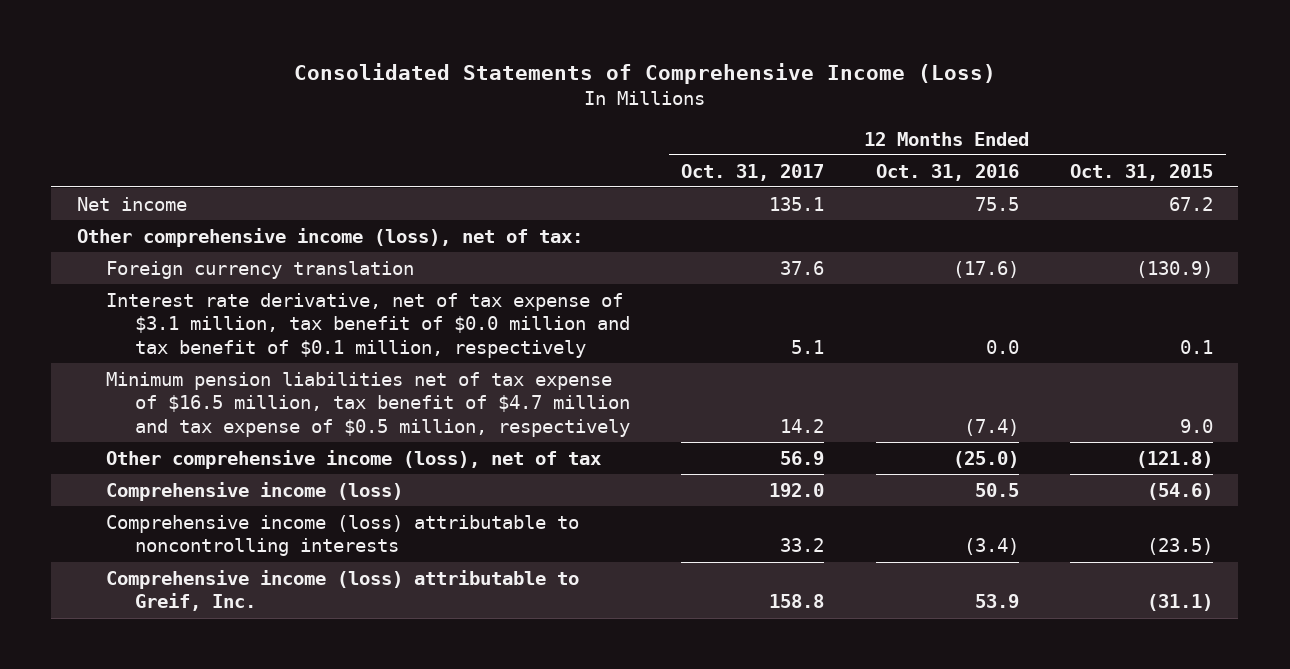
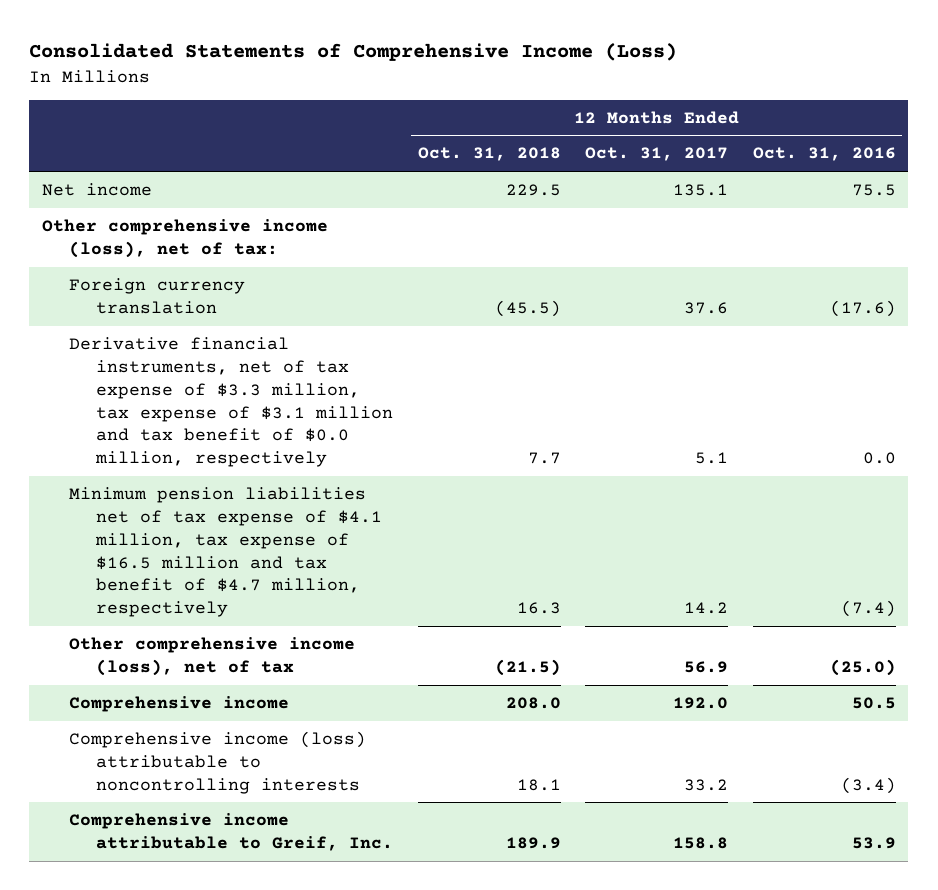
[1069,163,1213,181] Oct. 31, 2015 -> none
none -> [417,147,561,162] Oct. 31, 2018
[106,292,631,358] Interest rate derivative, net of tax expense of $3.1 million, tax benefit of $0.0 million and tax benefit of $0.1 million, respectively -> [68,337,393,468] Derivative financial instruments, net of tax expense of $3.3 million, tax expense of $3.1 million and tax benefit of $0.0 million, respectively
[106,371,631,437] Minimum pension liabilities net of tax expense of $16.5 million, tax benefit of $4.7 million and tax expense of $0.5 million, respectively -> [68,487,382,618] Minimum pension liabilities net of tax expense of $4.1 million, tax expense of $16.5 million and tax benefit of $4.7 million, respectively
[106,481,404,501] Comprehensive income (loss) -> [68,696,289,713] Comprehensive income
[106,569,580,612] Comprehensive income (loss) attributable to Greif, Inc. -> [68,813,393,851] Comprehensive income attributable to Greif, Inc.

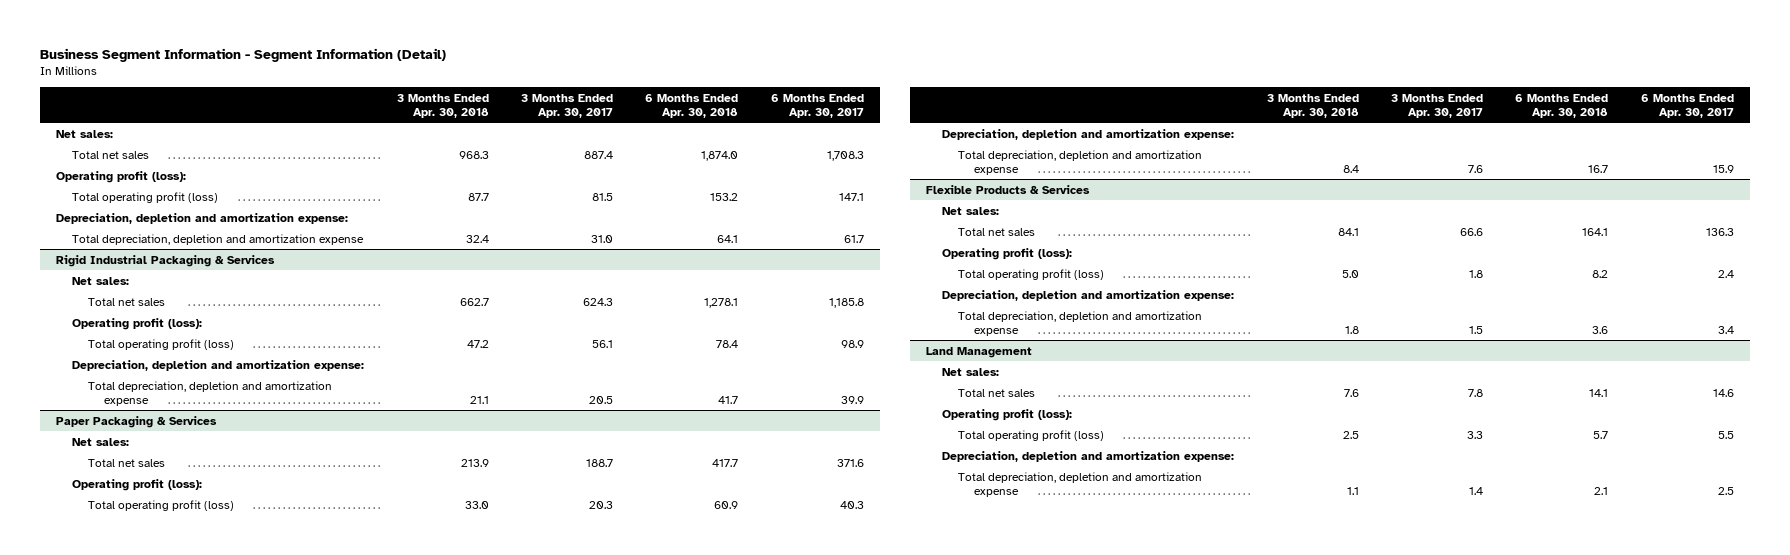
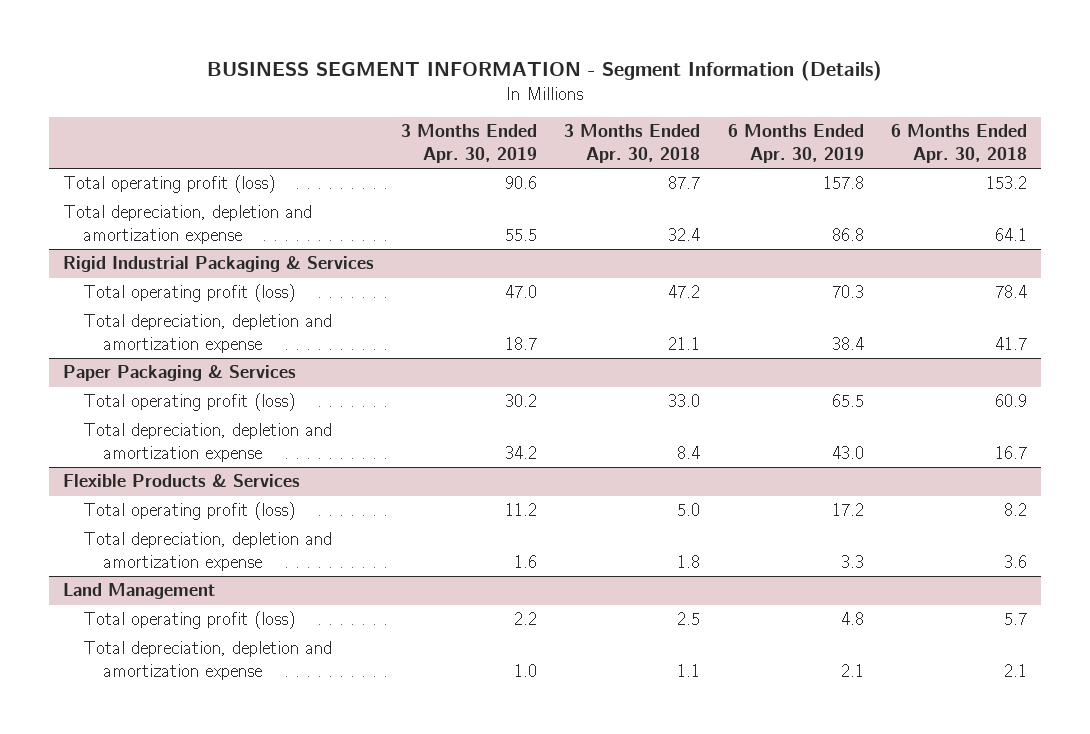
[40,47,447,62] Business Segment Information - Segment Information (Detail) -> [206,61,882,82] BUSINESS SEGMENT INFORMATION - Segment Information (Details)
[520,93,613,118] 3 Months Ended Apr. 30, 2017 -> none
[770,93,864,118] 6 Months Ended Apr. 30, 2017 -> none
none -> [401,124,538,163] 3 Months Ended Apr. 30, 2019
none -> [727,124,864,163] 6 Months Ended Apr. 30, 2019
[56,129,114,138] Net sales: -> none
[72,150,150,159] Total net sales -> none
[56,170,187,183] Operating profit (loss): -> none
[56,212,349,224] Depreciation, depletion and amortization expense: -> none
[72,276,130,285] Net sales: -> none
[88,297,166,306] Total net sales -> none
[72,317,203,330] Operating profit (loss): -> none
[72,359,365,371] Depreciation, depletion and amortization expense: -> none
[72,437,130,446] Net sales: -> none
[88,458,166,467] Total net sales -> none
[72,478,203,491] Operating profit (loss): -> none
[942,128,1235,140] Depreciation, depletion and amortization expense: -> none
[942,206,1000,215] Net sales: -> none
[958,227,1036,236] Total net sales -> none
[942,247,1073,260] Operating profit (loss): -> none
[942,289,1235,301] Depreciation, depletion and amortization expense: -> none
[942,367,1000,376] Net sales: -> none
[958,388,1036,397] Total net sales -> none
[942,408,1073,421] Operating profit (loss): -> none
[942,450,1235,462] Depreciation, depletion and amortization expense: -> none

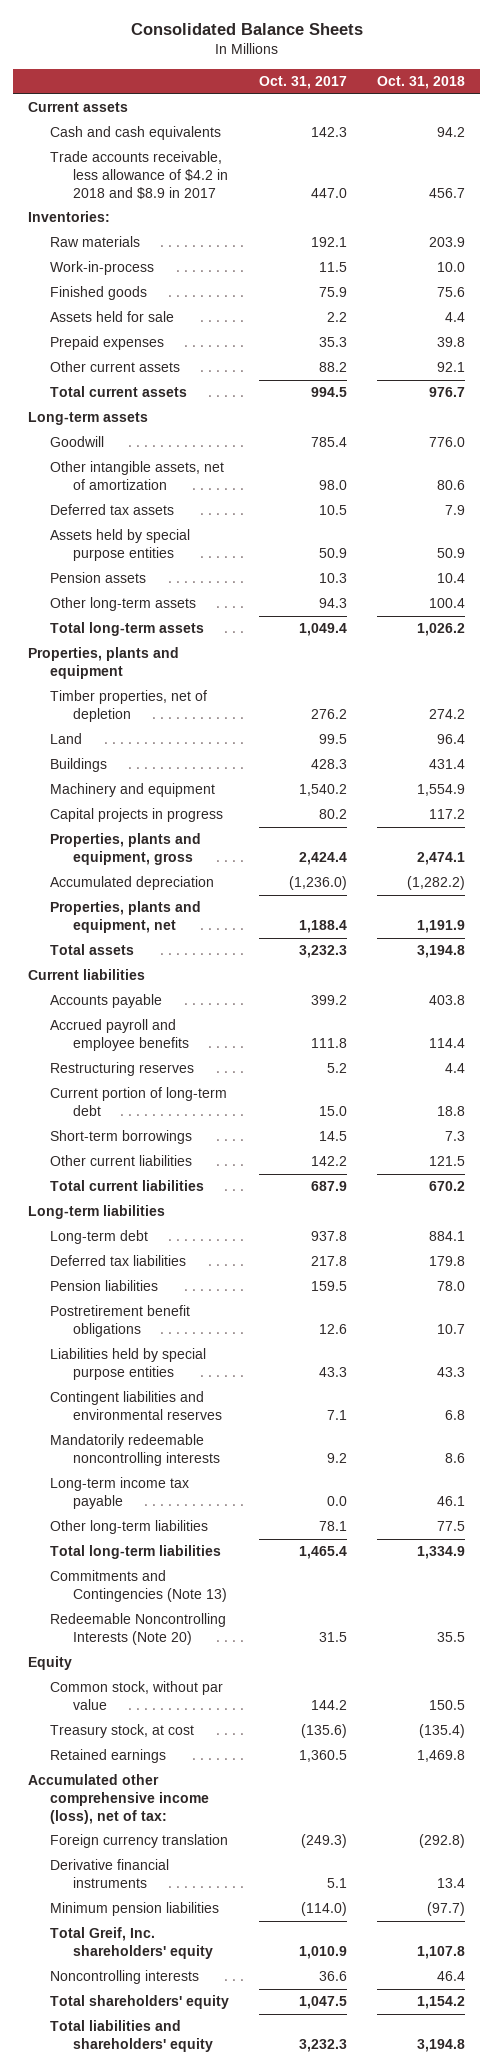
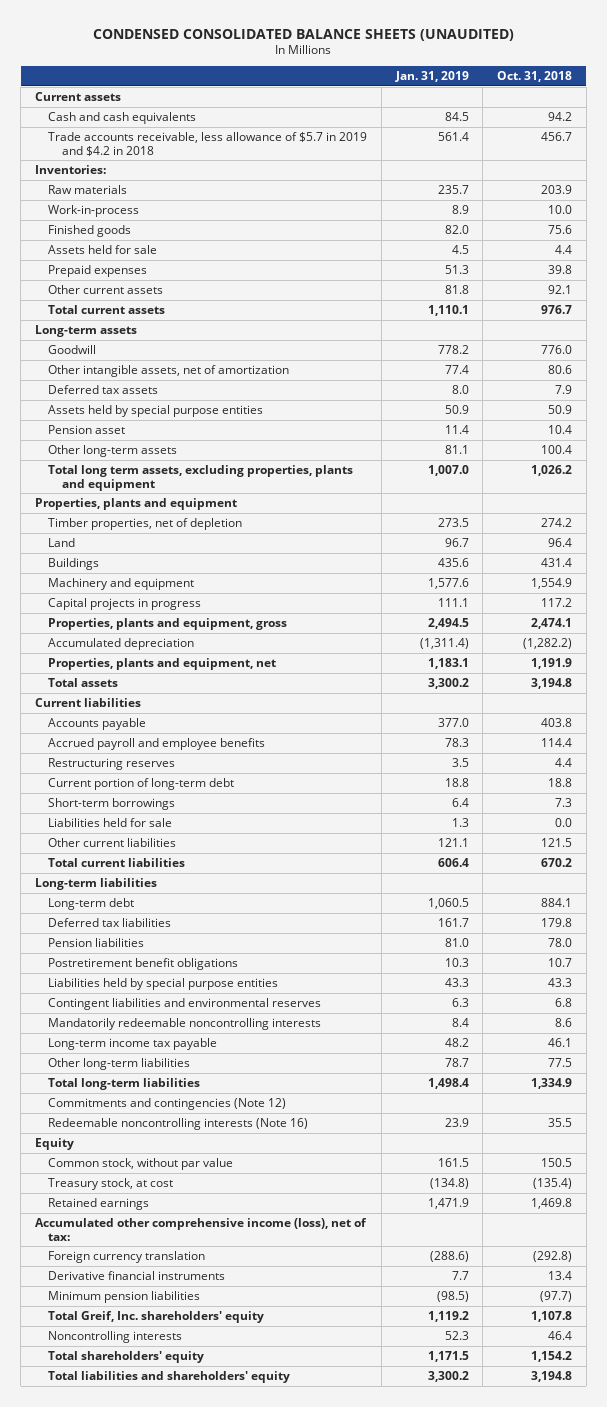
[130,23,363,36] Consolidated Balance Sheets -> [93,28,515,41] CONDENSED CONSOLIDATED BALANCE SHEETS (UNAUDITED)
[259,76,348,90] Oct. 31, 2017 -> none
none -> [394,70,469,82] Jan. 31, 2019
[50,151,228,199] Trade accounts receivable, less allowance of $4.2 in 2018 and $8.9 in 2017 -> [48,132,368,156] Trade accounts receivable, less allowance of $5.7 in 2019 and $4.2 in 2018
[50,572,147,584] Pension assets -> [48,425,126,435] Pension asset
[50,622,205,637] Total long-term assets -> [48,465,354,491] Total long term assets, excluding properties, plants and equipment
none -> [48,818,173,828] Liabilities held for sale
[50,1570,227,1603] Commitments and Contingencies (Note 13) -> [48,1098,287,1111] Commitments and contingencies (Note 12)
[50,1613,227,1646] Redeemable Noncontrolling Interests (Note 20) -> [48,1118,309,1131] Redeemable noncontrolling interests (Note 16)

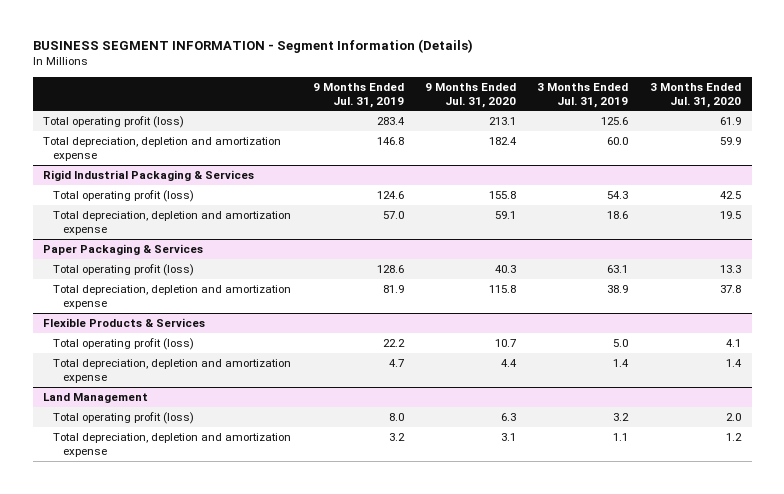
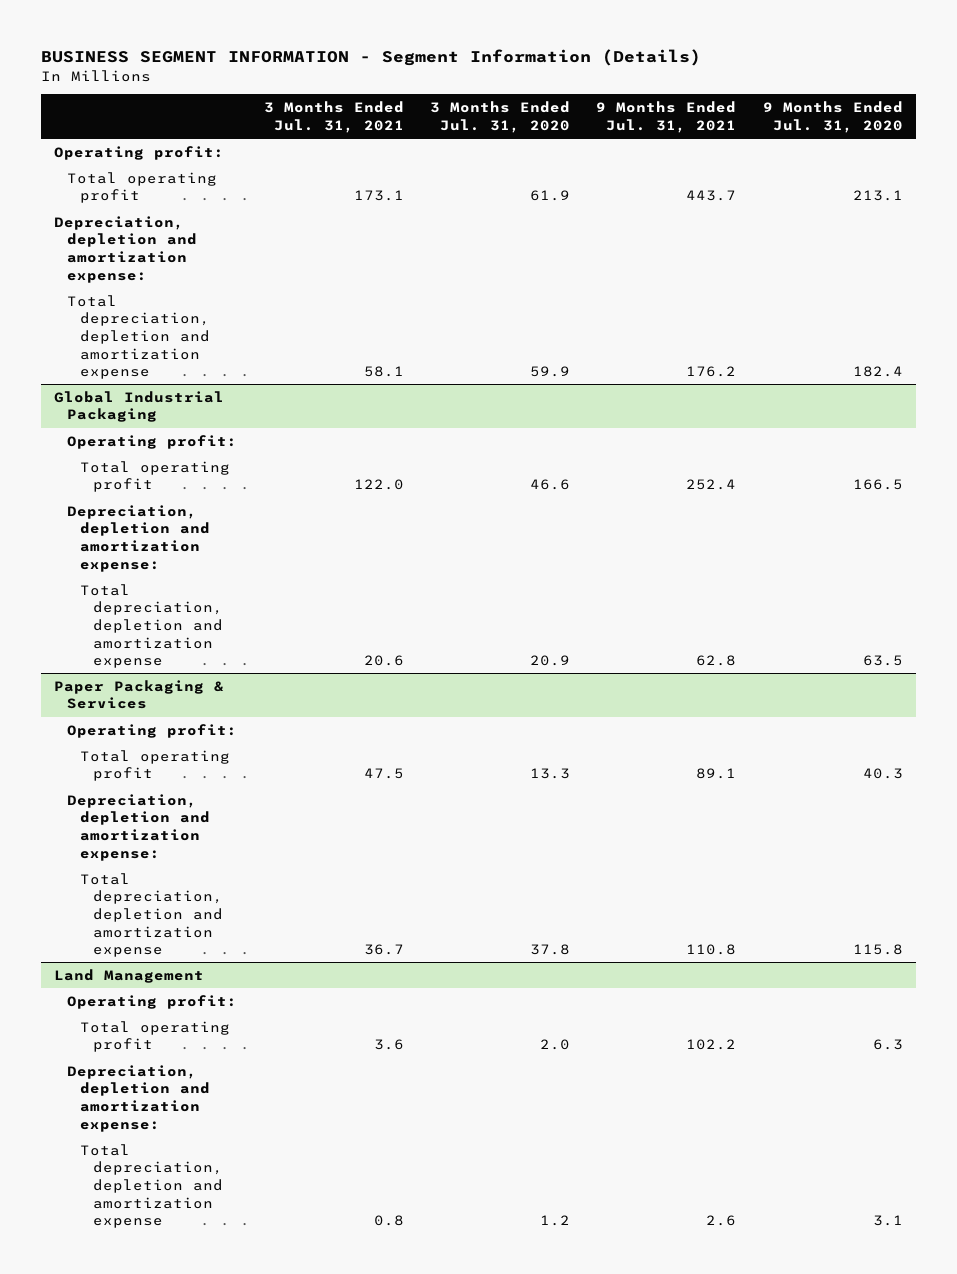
[312,82,404,108] 9 Months Ended Jul. 31, 2019 -> none
[537,82,629,108] 3 Months Ended Jul. 31, 2019 -> none
none -> [263,101,404,133] 3 Months Ended Jul. 31, 2021
none -> [596,101,737,133] 9 Months Ended Jul. 31, 2021
none -> [54,145,225,160] Operating profit:
[43,115,185,128] Total operating profit (loss) -> [67,171,218,204] Total operating profit
none -> [54,215,198,283] Depreciation, depletion and amortization expense:
[43,169,255,181] Rigid Industrial Packaging & Services -> none
none -> [54,390,225,423] Global Industrial Packaging
none -> [67,434,238,449] Operating profit:
[53,189,195,202] Total operating profit (loss) -> [80,460,231,493] Total operating profit
[489,190,517,199] 155.8 -> [852,479,903,491] 166.5
[719,190,741,199] 42.5 -> [530,479,571,491] 46.6
none -> [67,504,211,572] Depreciation, depletion and amortization expense:
[495,210,517,219] 59.1 -> [862,655,903,667] 63.5
[719,210,741,219] 19.5 -> [530,655,571,667] 20.9
none -> [67,723,238,738] Operating profit:
[53,263,195,276] Total operating profit (loss) -> [80,749,231,782] Total operating profit
none -> [67,793,211,861] Depreciation, depletion and amortization expense:
[43,317,206,327] Flexible Products & Services -> none
[53,337,195,350] Total operating profit (loss) -> none
[53,358,292,383] Total depreciation, depletion and amortization expense -> none
none -> [67,994,238,1009] Operating profit:
[53,411,195,424] Total operating profit (loss) -> [80,1020,231,1053] Total operating profit
none -> [67,1064,211,1132] Depreciation, depletion and amortization expense:

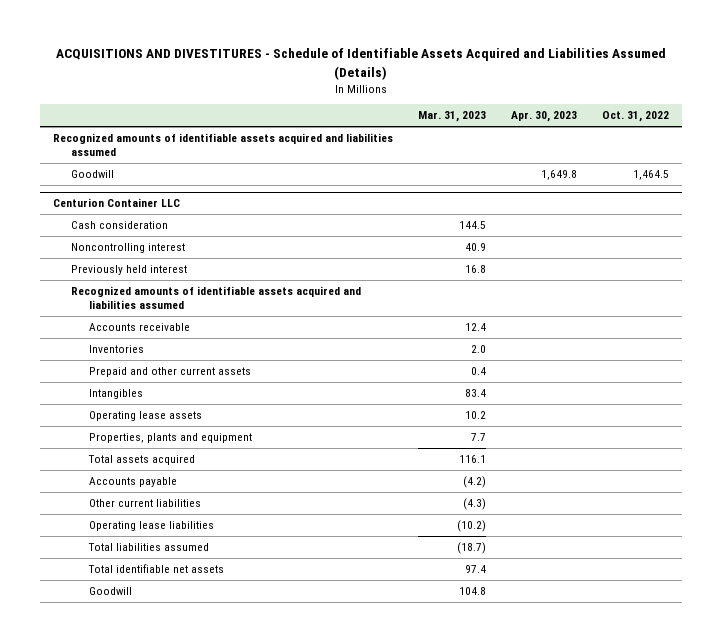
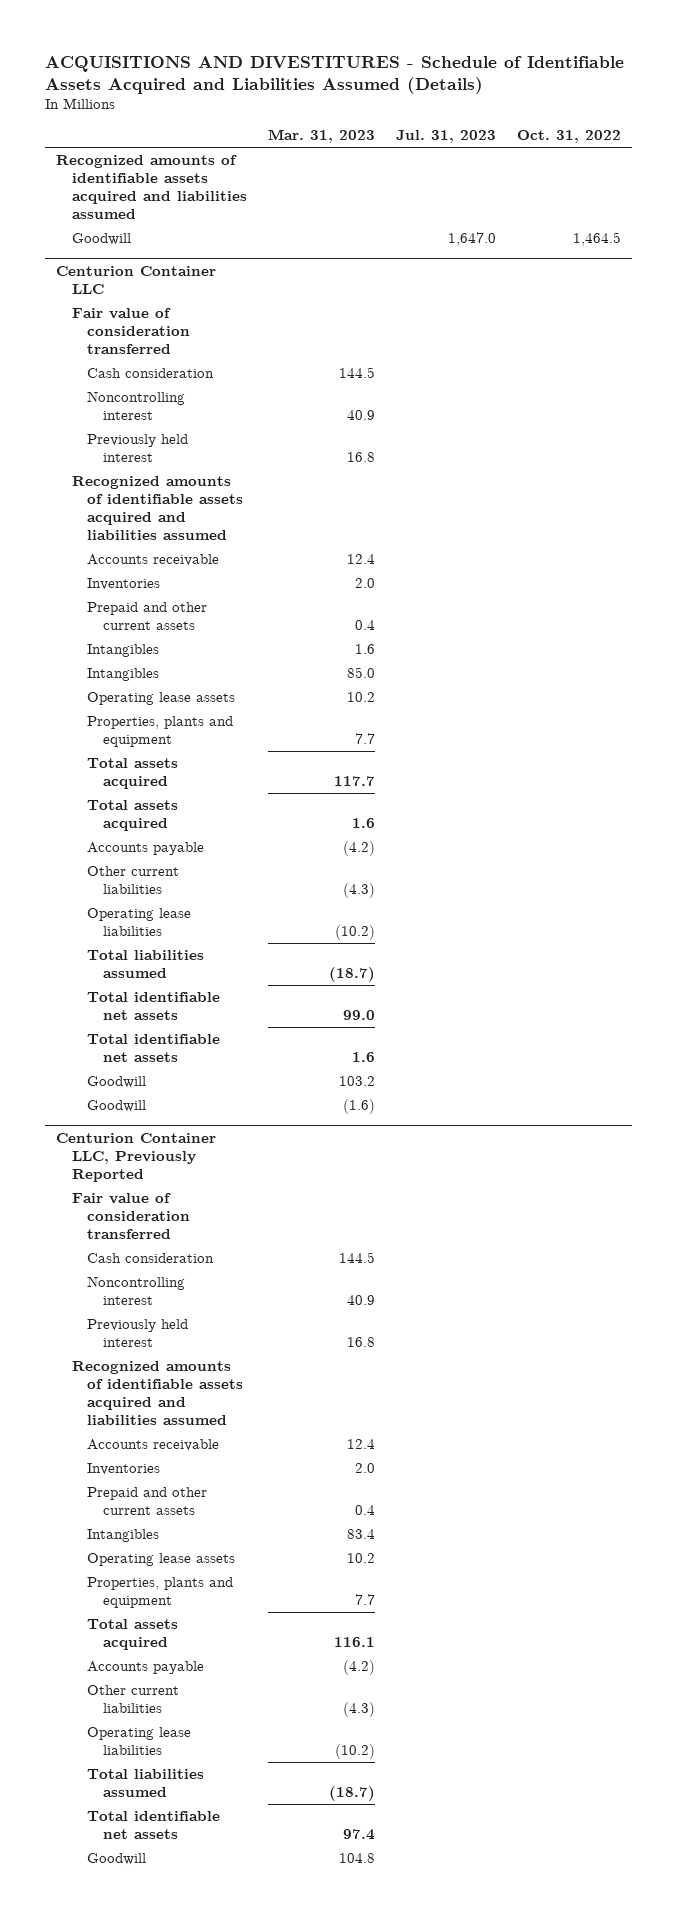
[511,111,578,123] Apr. 30, 2023 -> none
none -> [396,130,497,144] Jul. 31, 2023
none -> [71,307,191,354] Fair value of consideration transferred
none -> [87,643,160,657] Intangibles
none -> [87,667,160,681] Intangibles
none -> [87,691,236,705] Operating lease assets
none -> [87,715,234,747] Properties, plants and equipment
none -> [87,757,179,789] Total assets acquired
none -> [87,799,179,831] Total assets acquired
none -> [87,841,205,855] Accounts payable
none -> [87,865,180,894] Other current liabilities
none -> [87,907,192,936] Operating lease liabilities
none -> [87,949,205,978] Total liabilities assumed
none -> [87,991,221,1020] Total identifiable net assets
none -> [87,1033,221,1062] Total identifiable net assets
none -> [87,1075,147,1088] Goodwill
none -> [87,1099,147,1112] Goodwill
none -> [55,1132,216,1182] Centurion Container LLC, Previously Reported
none -> [71,1192,191,1239] Fair value of consideration transferred
none -> [87,1252,215,1263] Cash consideration
none -> [87,1275,186,1305] Noncontrolling interest
none -> [87,1318,189,1347] Previously held interest
none -> [71,1360,244,1425] Recognized amounts of identifiable assets acquired and liabilities assumed
none -> [87,1438,220,1451] Accounts receivable
none -> [87,1462,161,1475] Inventories
none -> [87,1486,208,1515] Prepaid and other current assets

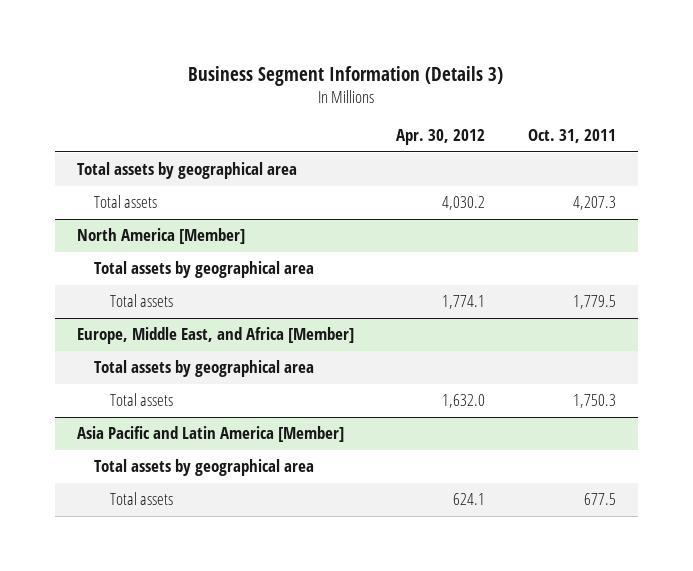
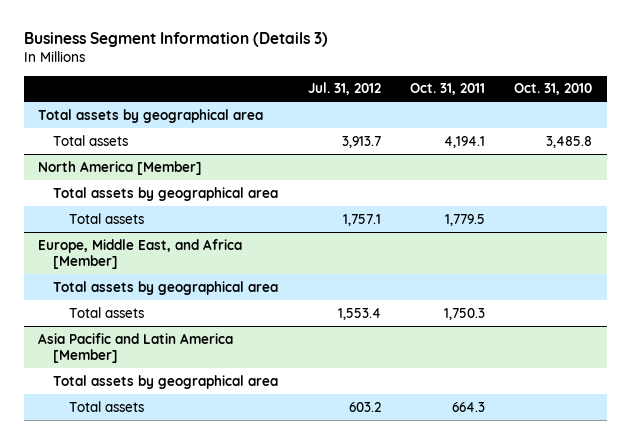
[396,129,486,146] Apr. 30, 2012 -> none
none -> [307,82,381,96] Jul. 31, 2012
none -> [514,83,593,96] Oct. 31, 2010
[573,196,617,211] 4,207.3 -> [444,135,486,148] 4,194.1
[584,493,617,506] 677.5 -> [452,401,486,412] 664.3

